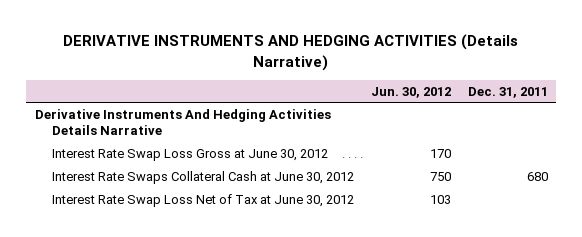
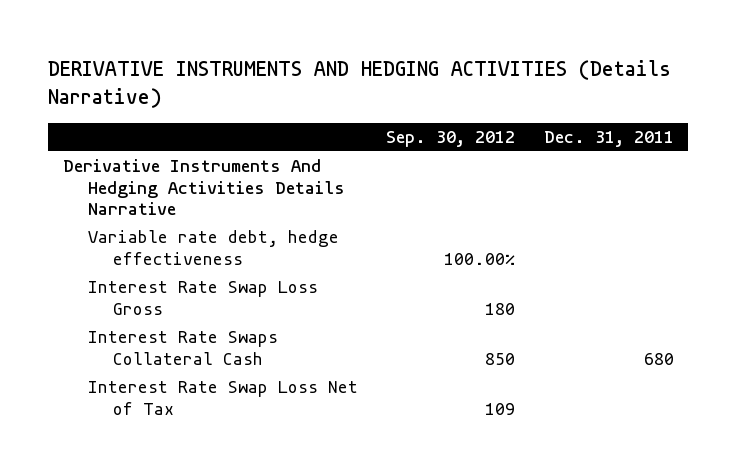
[370,86,451,98] Jun. 30, 2012 -> none
none -> [386,130,516,147] Sep. 30, 2012
none -> [88,230,340,265] Variable rate debt, hedge effectiveness
[52,149,329,162] Interest Rate Swap Loss Gross at June 30, 2012 -> [88,281,319,315] Interest Rate Swap Loss Gross
[52,171,355,185] Interest Rate Swaps Collateral Cash at June 30, 2012 -> [88,331,279,365] Interest Rate Swaps Collateral Cash
[52,194,355,208] Interest Rate Swap Loss Net of Tax at June 30, 2012 -> [88,381,359,415] Interest Rate Swap Loss Net of Tax

